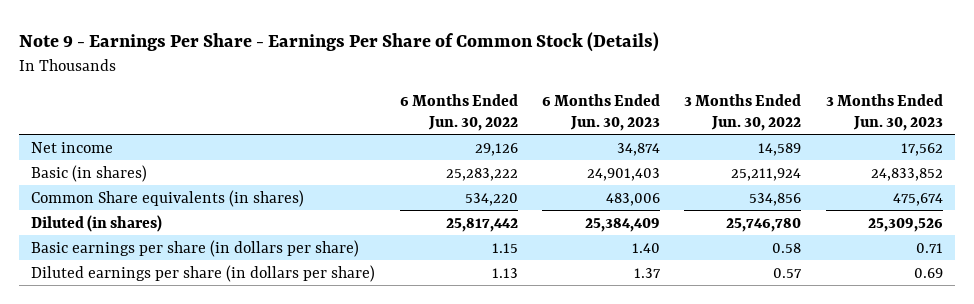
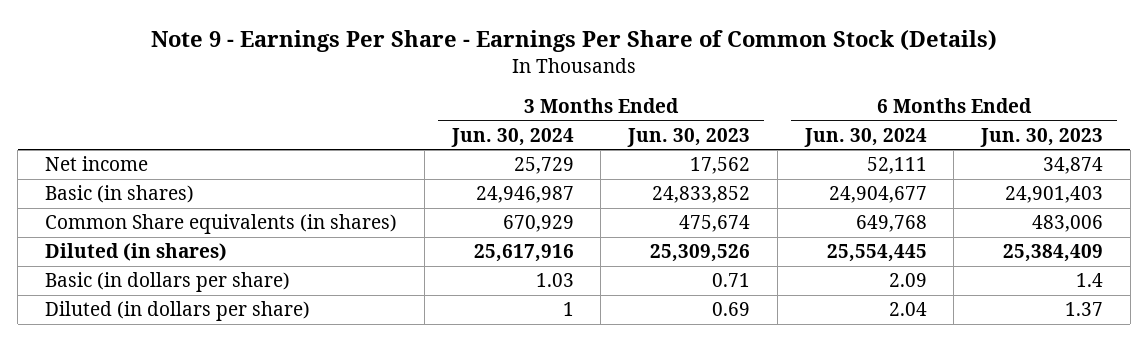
[399,94,518,131] 6 Months Ended Jun. 30, 2022 -> none
[684,94,802,131] 3 Months Ended Jun. 30, 2022 -> none
none -> [450,127,574,147] Jun. 30, 2024
none -> [803,127,927,147] Jun. 30, 2024
[31,239,360,257] Basic earnings per share (in dollars per share) -> [45,272,291,293] Basic (in dollars per share)
[631,242,660,253] 1.40 -> [1076,273,1104,288] 1.4
[31,264,376,282] Diluted earnings per share (in dollars per share) -> [45,301,311,322] Diluted (in dollars per share)

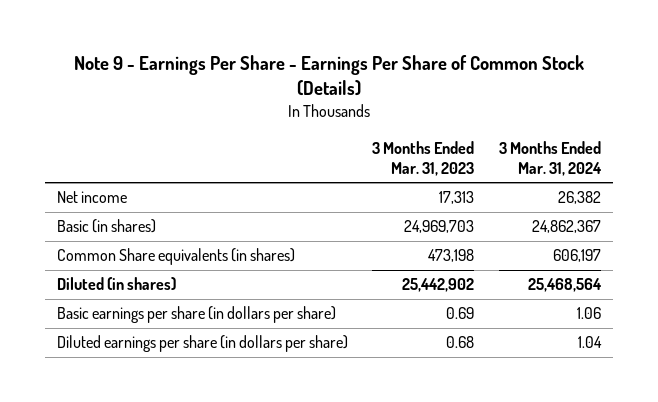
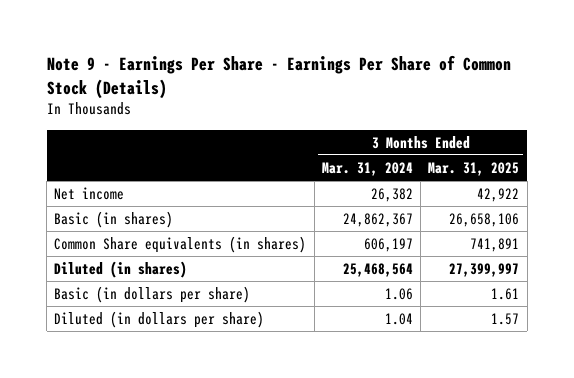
[372,140,475,176] 3 Months Ended Mar. 31, 2023 -> none
none -> [428,161,520,176] Mar. 31, 2025
[56,306,336,324] Basic earnings per share (in dollars per share) -> [54,285,251,303] Basic (in dollars per share)
[56,335,348,353] Diluted earnings per share (in dollars per share) -> [54,310,265,328] Diluted (in dollars per share)

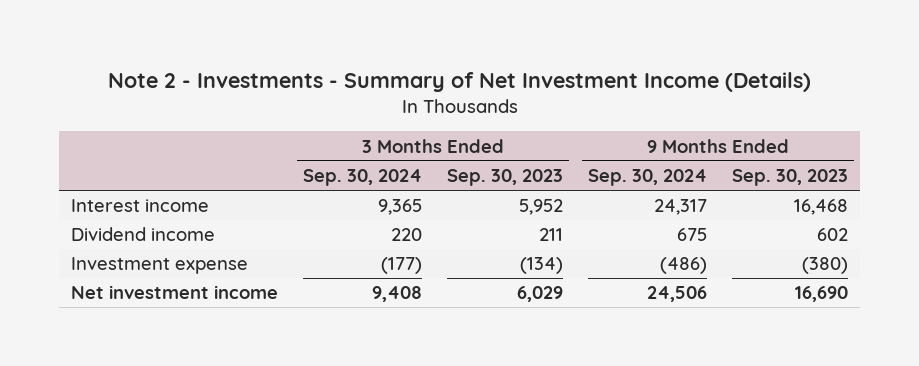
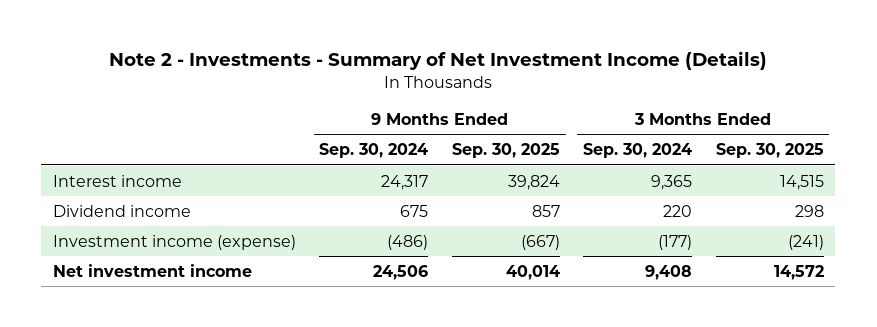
[447,169,564,187] Sep. 30, 2023 -> none
[731,169,848,187] Sep. 30, 2023 -> none
none -> [451,142,560,158] Sep. 30, 2025
none -> [715,142,824,158] Sep. 30, 2025
[71,257,249,275] Investment expense -> [53,234,297,250] Investment income (expense)

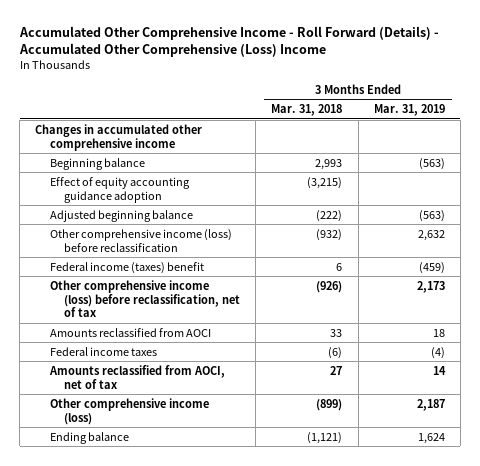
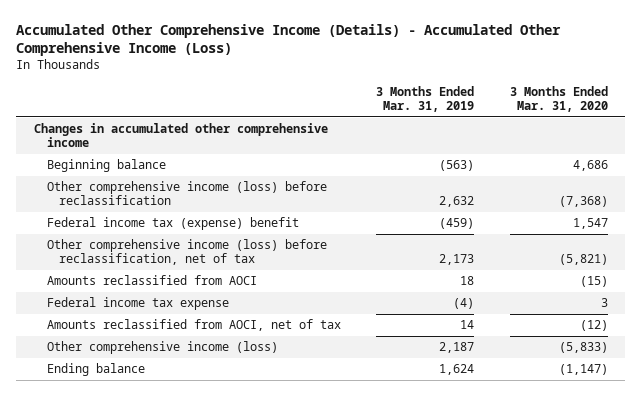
[18,25,439,58] Accumulated Other Comprehensive Income - Roll Forward (Details) - Accumulated Other Comprehensive (Loss) Income -> [15,23,561,57] Accumulated Other Comprehensive Income (Details) - Accumulated Other Comprehensive Income (Loss)
[271,104,343,117] Mar. 31, 2018 -> none
none -> [509,86,608,113] 3 Months Ended Mar. 31, 2020
[49,176,190,203] Effect of equity accounting guidance adoption -> none
[49,209,193,222] Adjusted beginning balance -> none
[49,261,204,274] Federal income (taxes) benefit -> [46,217,299,231] Federal income tax (expense) benefit
[49,346,157,356] Federal income taxes -> [46,297,229,311] Federal income tax expense

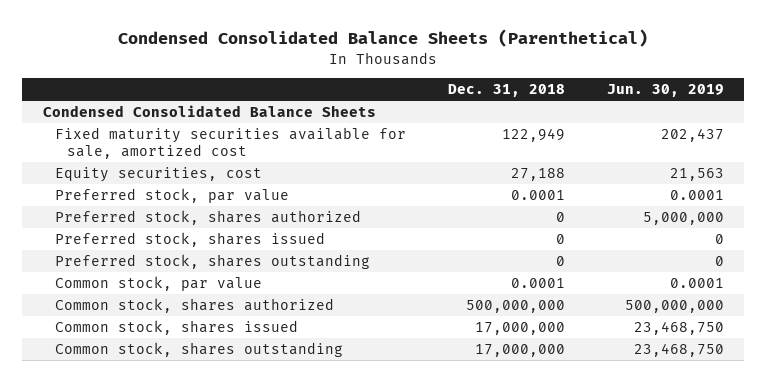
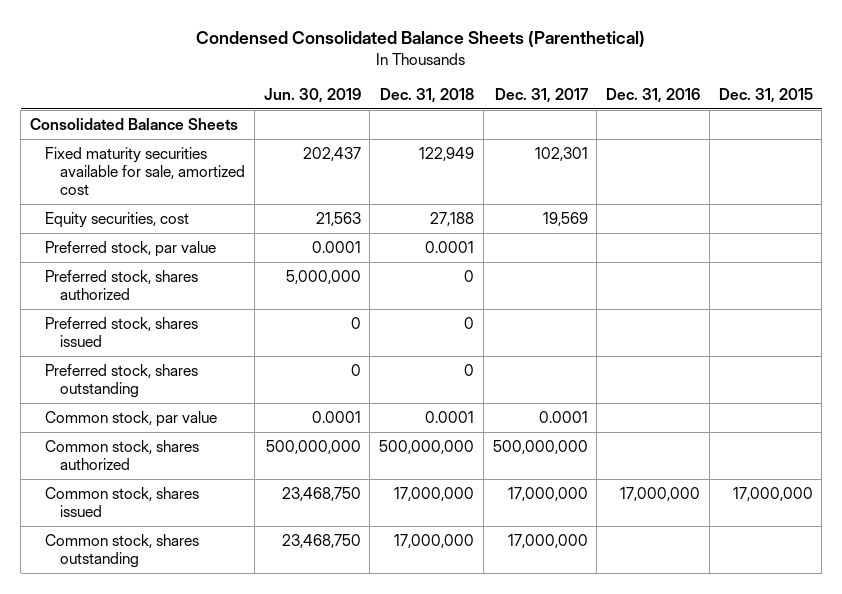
none -> [494,88,588,104] Dec. 31, 2017
none -> [606,88,701,104] Dec. 31, 2016
none -> [718,88,813,104] Dec. 31, 2015
[43,105,377,118] Condensed Consolidated Balance Sheets -> [29,117,238,130] Consolidated Balance Sheets

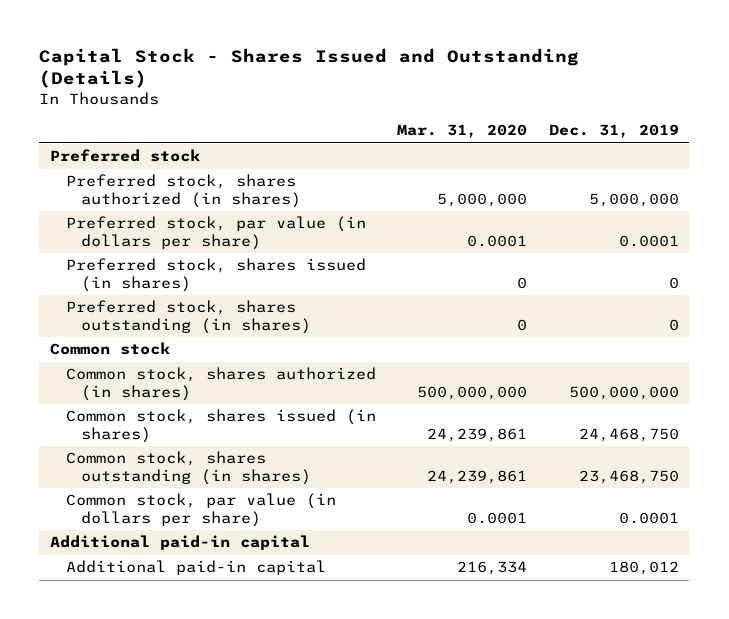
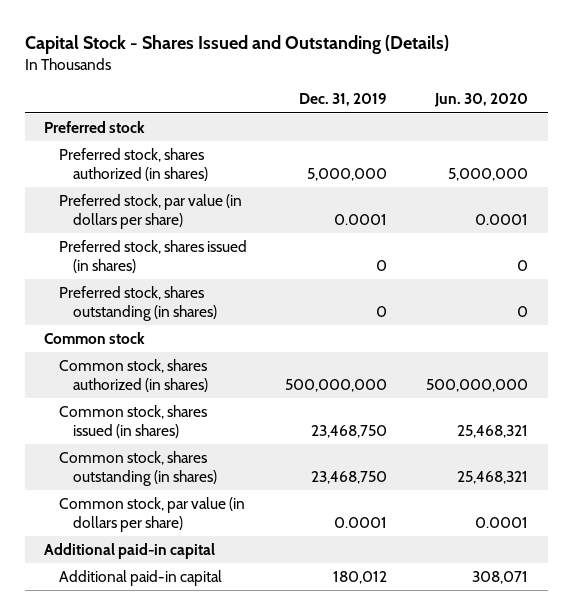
[397,124,528,139] Mar. 31, 2020 -> none
none -> [434,93,529,108] Jun. 30, 2020
[578,427,679,442] 24,468,750 -> [311,425,388,439] 23,468,750

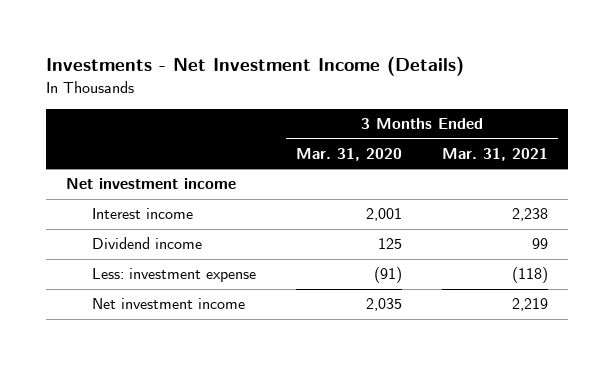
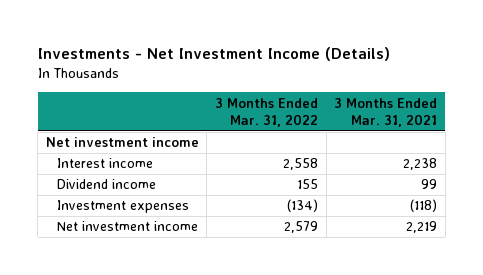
[295,147,402,161] Mar. 31, 2020 -> none
none -> [214,97,318,127] 3 Months Ended Mar. 31, 2022
[91,268,256,283] Less: investment expense -> [56,200,189,214] Investment expenses

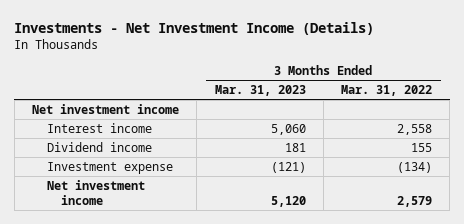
[334,97,438,127] 3 Months Ended Mar. 31, 2021 -> none
none -> [214,85,306,97] Mar. 31, 2023
[56,200,189,214] Investment expenses -> [46,161,173,174] Investment expense

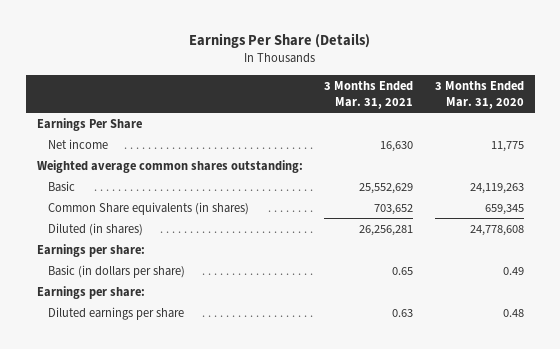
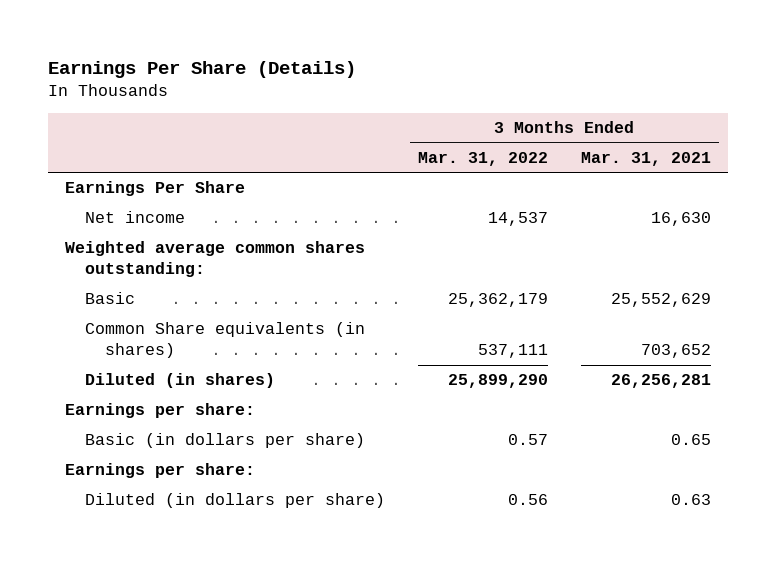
[434,80,524,110] 3 Months Ended Mar. 31, 2020 -> none
none -> [417,151,548,166] Mar. 31, 2022
[47,306,184,320] Diluted earnings per share -> [84,493,385,509] Diluted (in dollars per share)

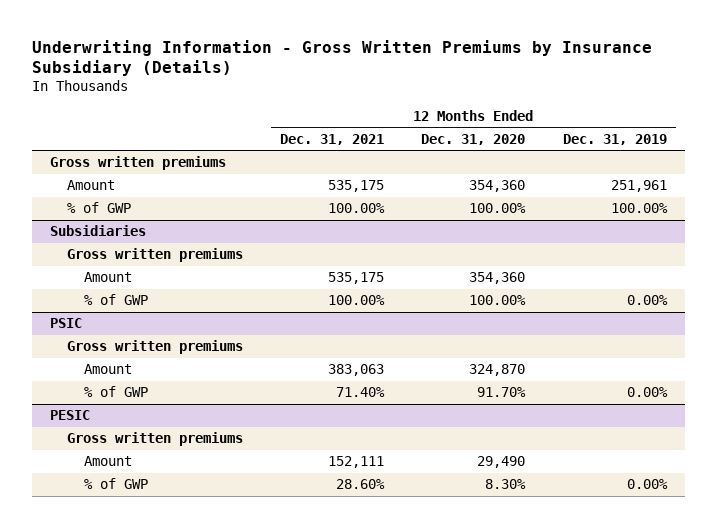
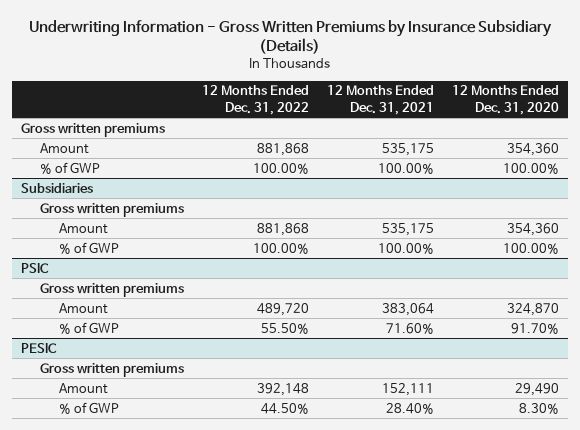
[562,133,667,145] Dec. 31, 2019 -> none
none -> [202,85,310,115] 12 Months Ended Dec. 31, 2022
[328,364,385,377] 383,063 -> [382,302,435,316] 383,064
[336,387,386,398] 71.40% -> [386,322,435,334] 71.60%
[336,479,386,490] 28.60% -> [386,402,435,414] 28.40%

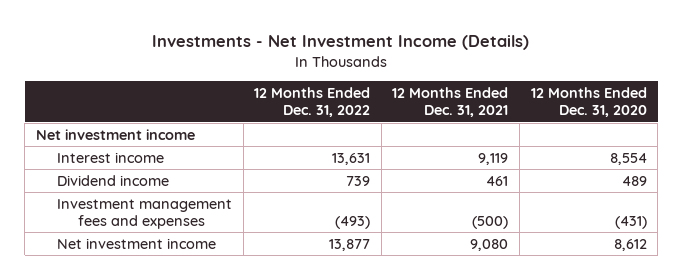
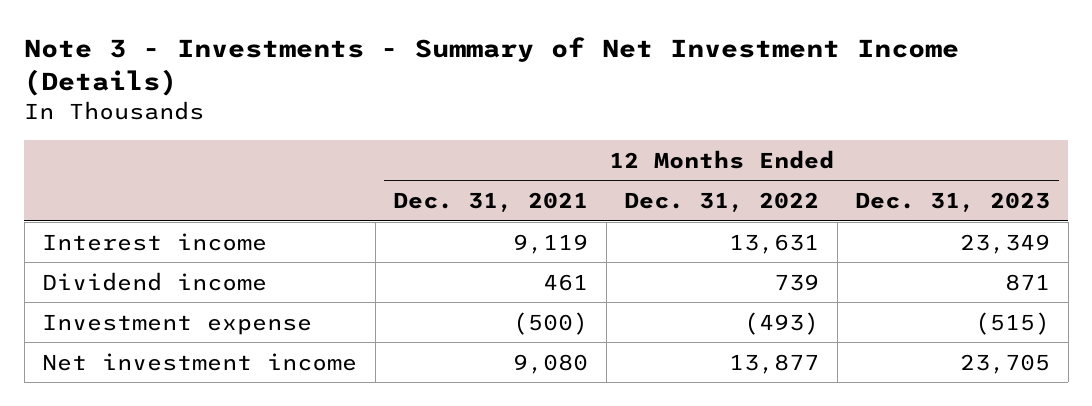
[152,35,530,51] Investments - Net Investment Income (Details) -> [24,37,960,97] Note 3 - Investments - Summary of Net Investment Income (Details)
[530,87,647,118] 12 Months Ended Dec. 31, 2020 -> none
none -> [855,192,1051,213] Dec. 31, 2023
[35,128,195,140] Net investment income -> none
[56,198,232,229] Investment management fees and expenses -> [42,313,313,335] Investment expense

